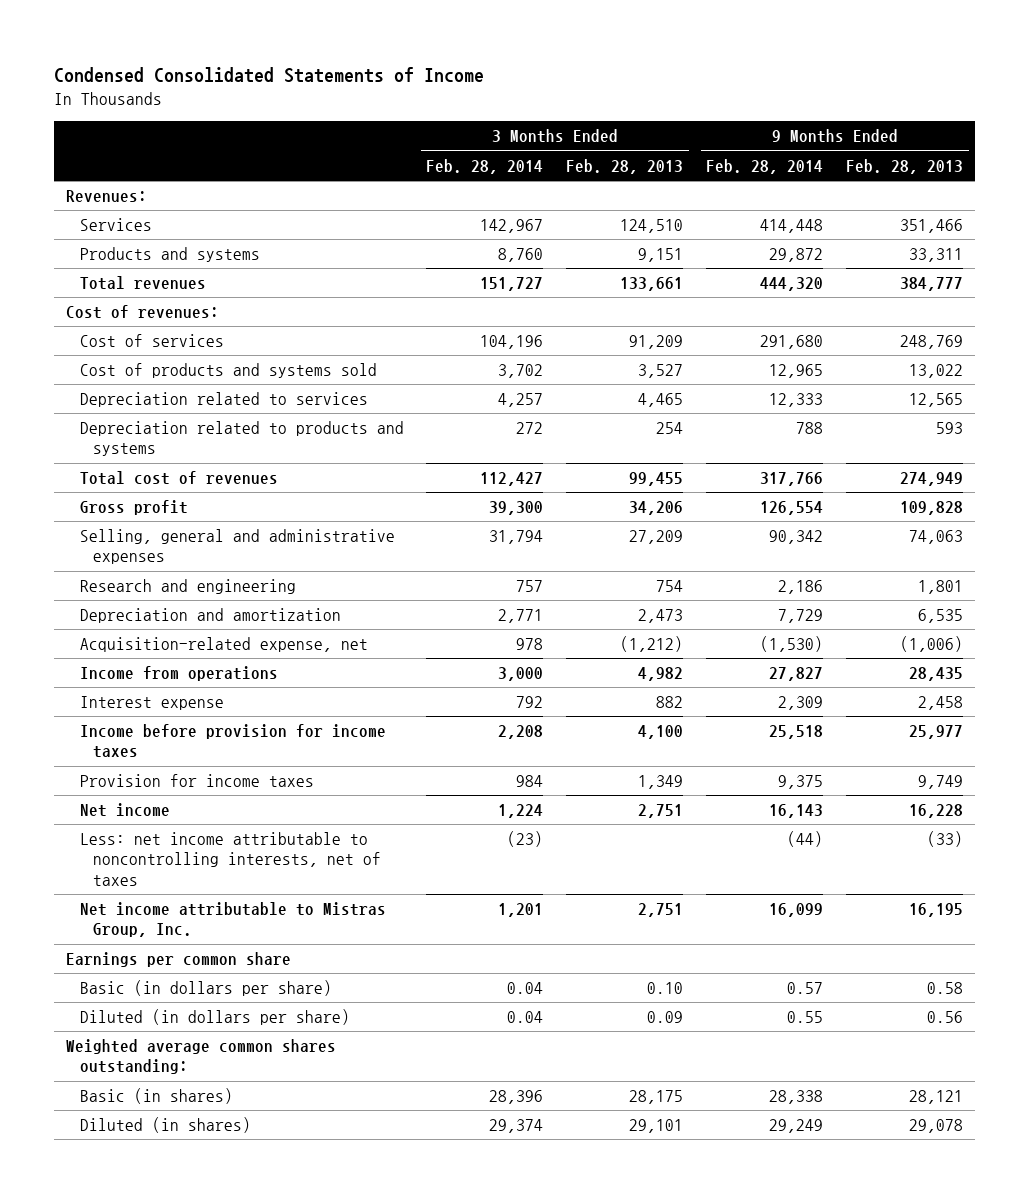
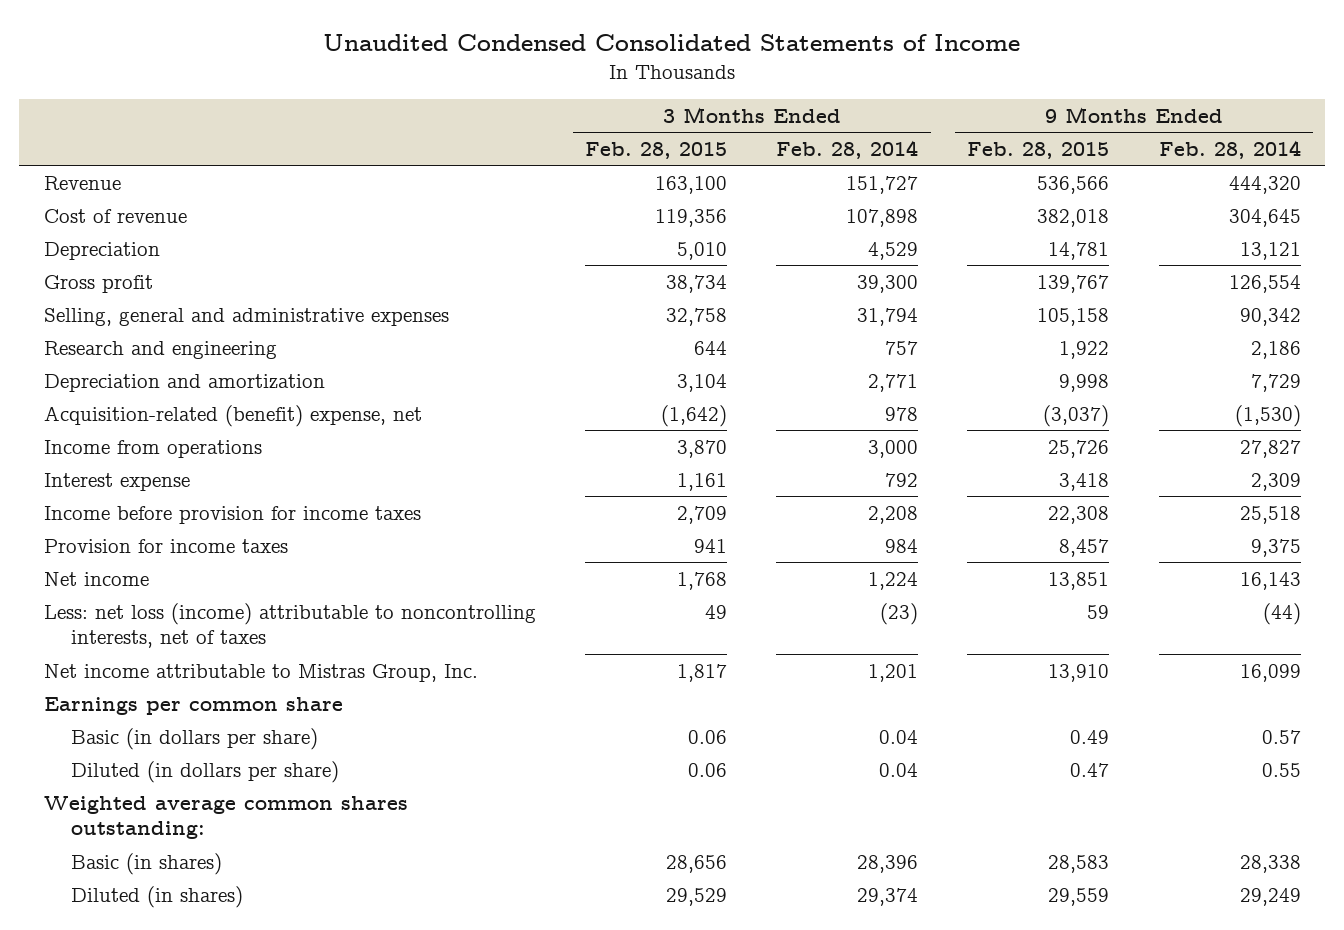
[54,66,485,83] Condensed Consolidated Statements of Income -> [323,33,1021,51] Unaudited Condensed Consolidated Statements of Income
[566,158,684,174] Feb. 28, 2013 -> none
[846,158,964,174] Feb. 28, 2013 -> none
none -> [584,141,727,159] Feb. 28, 2015
none -> [967,141,1110,159] Feb. 28, 2015
[65,190,147,203] Revenues: -> none
[79,218,152,232] Services -> none
[79,247,260,263] Products and systems -> none
[65,305,219,320] Cost of revenues: -> none
[79,334,224,348] Cost of services -> none
[79,363,377,379] Cost of products and systems sold -> none
[79,392,368,408] Depreciation related to services -> none
[79,421,404,457] Depreciation related to products and systems -> none
[79,276,206,291] Total revenues -> [43,175,121,190] Revenue
[79,471,278,486] Total cost of revenues -> [43,208,187,223] Cost of revenue
[480,472,544,487] 112,427 -> [846,208,919,227] 107,898
[760,472,824,487] 317,766 -> [1228,208,1301,227] 304,645
none -> [43,241,160,260] Depreciation
[79,637,368,653] Acquisition-related expense, net -> [43,404,422,427] Acquisition-related (benefit) expense, net
[79,832,382,886] Less: net income attributable to noncontrolling interests, net of taxes -> [43,602,536,649] Less: net loss (income) attributable to noncontrolling interests, net of taxes

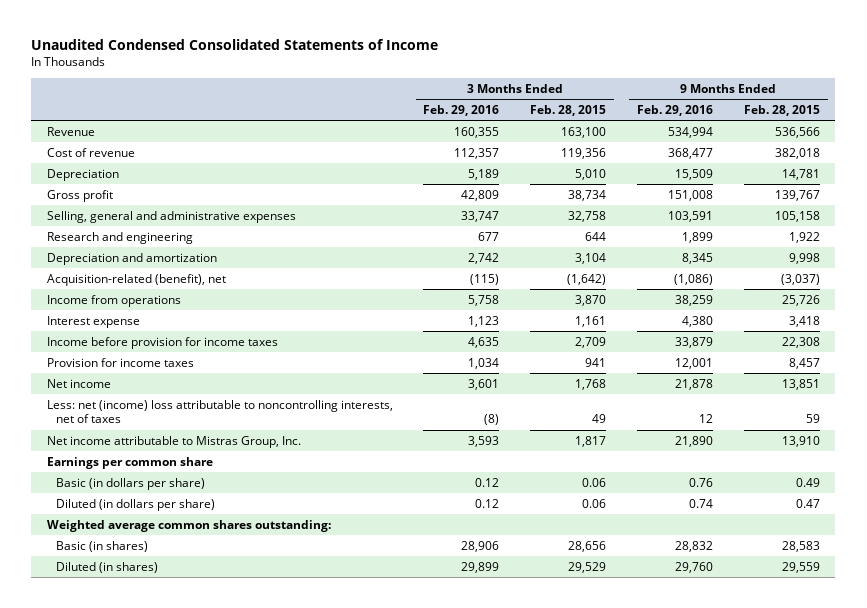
[776,139,919,159] Feb. 28, 2014 -> none
[1158,139,1301,159] Feb. 28, 2014 -> none
none -> [423,104,500,116] Feb. 29, 2016
none -> [637,104,714,116] Feb. 29, 2016
[43,404,422,427] Acquisition-related (benefit) expense, net -> [46,273,226,286] Acquisition-related (benefit), net
[43,602,536,649] Less: net loss (income) attributable to noncontrolling interests, net of taxes -> [46,399,393,424] Less: net (income) loss attributable to noncontrolling interests, net of taxes

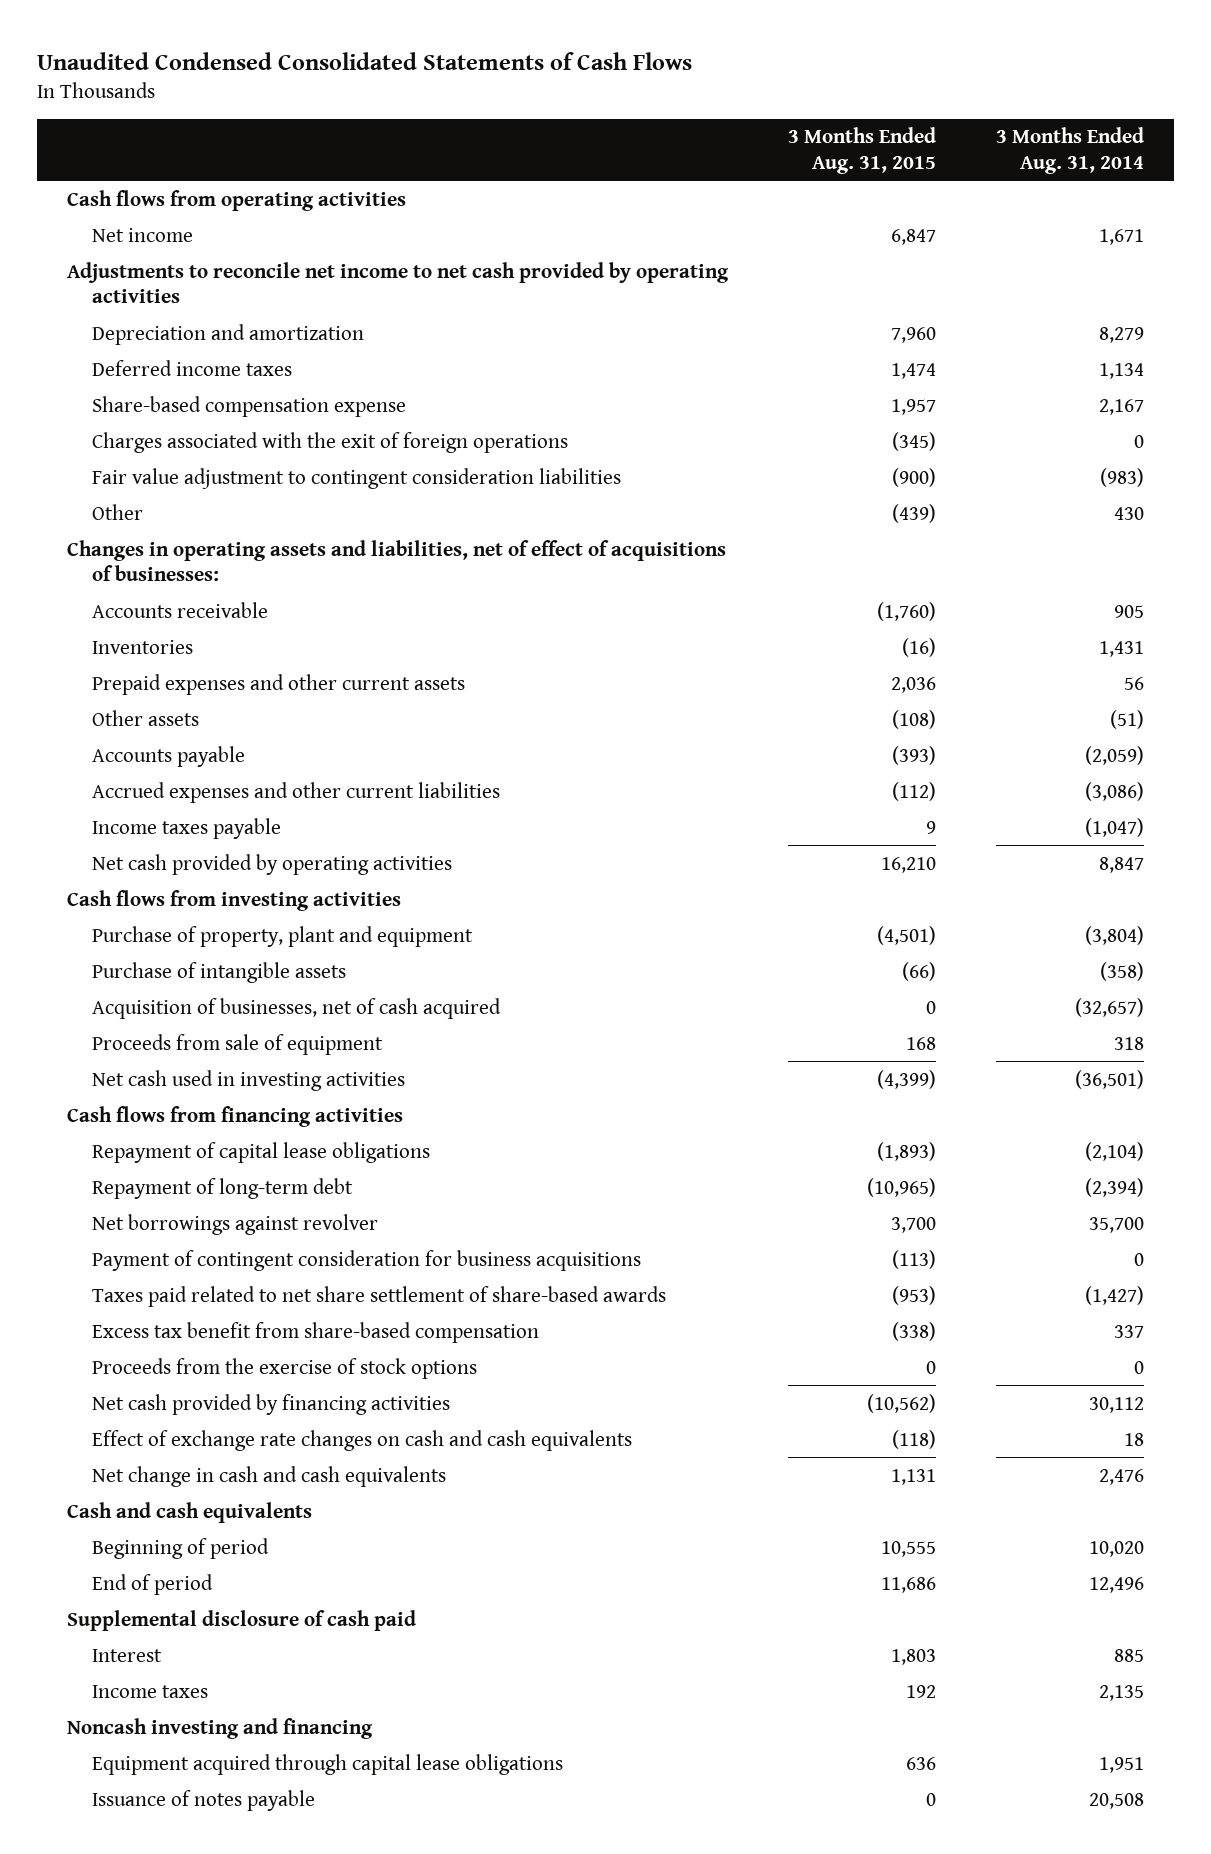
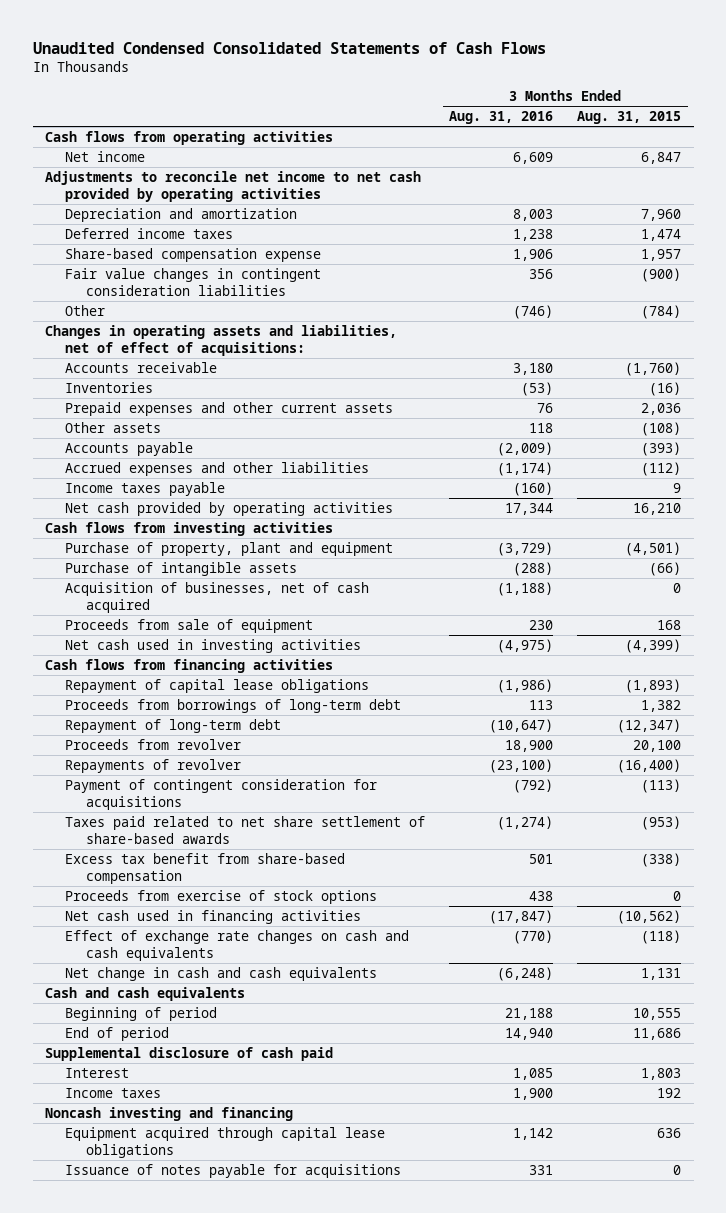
[995,127,1144,174] 3 Months Ended Aug. 31, 2014 -> none
none -> [449,111,554,125] Aug. 31, 2016
[91,431,568,453] Charges associated with the exit of foreign operations -> none
[91,467,621,489] Fair value adjustment to contingent consideration liabilities -> [65,267,322,296] Fair value changes in contingent consideration liabilities
[891,503,936,523] (439) -> [641,304,682,319] (784)
[67,539,727,581] Changes in operating assets and liabilities, net of effect of acquisitions of businesses: -> [44,324,397,356] Changes in operating assets and liabilities, net of effect of acquisitions:
[91,781,500,803] Accrued expenses and other current liabilities -> [65,461,370,476] Accrued expenses and other liabilities
[91,1213,378,1235] Net borrowings against revolver -> none
none -> [65,698,402,713] Proceeds from borrowings of long-term debt
[866,1177,936,1197] (10,965) -> [617,718,682,733] (12,347)
none -> [65,738,242,750] Proceeds from revolver
none -> [65,758,242,773] Repayments of revolver
[91,1249,641,1271] Payment of contingent consideration for business acquisitions -> [65,778,378,810] Payment of contingent consideration for acquisitions
[91,1357,477,1379] Proceeds from the exercise of stock options -> [65,889,378,904] Proceeds from exercise of stock options
[91,1393,450,1415] Net cash provided by financing activities -> [65,909,362,924] Net cash used in financing activities
[91,1789,315,1811] Issuance of notes payable -> [65,1163,402,1178] Issuance of notes payable for acquisitions

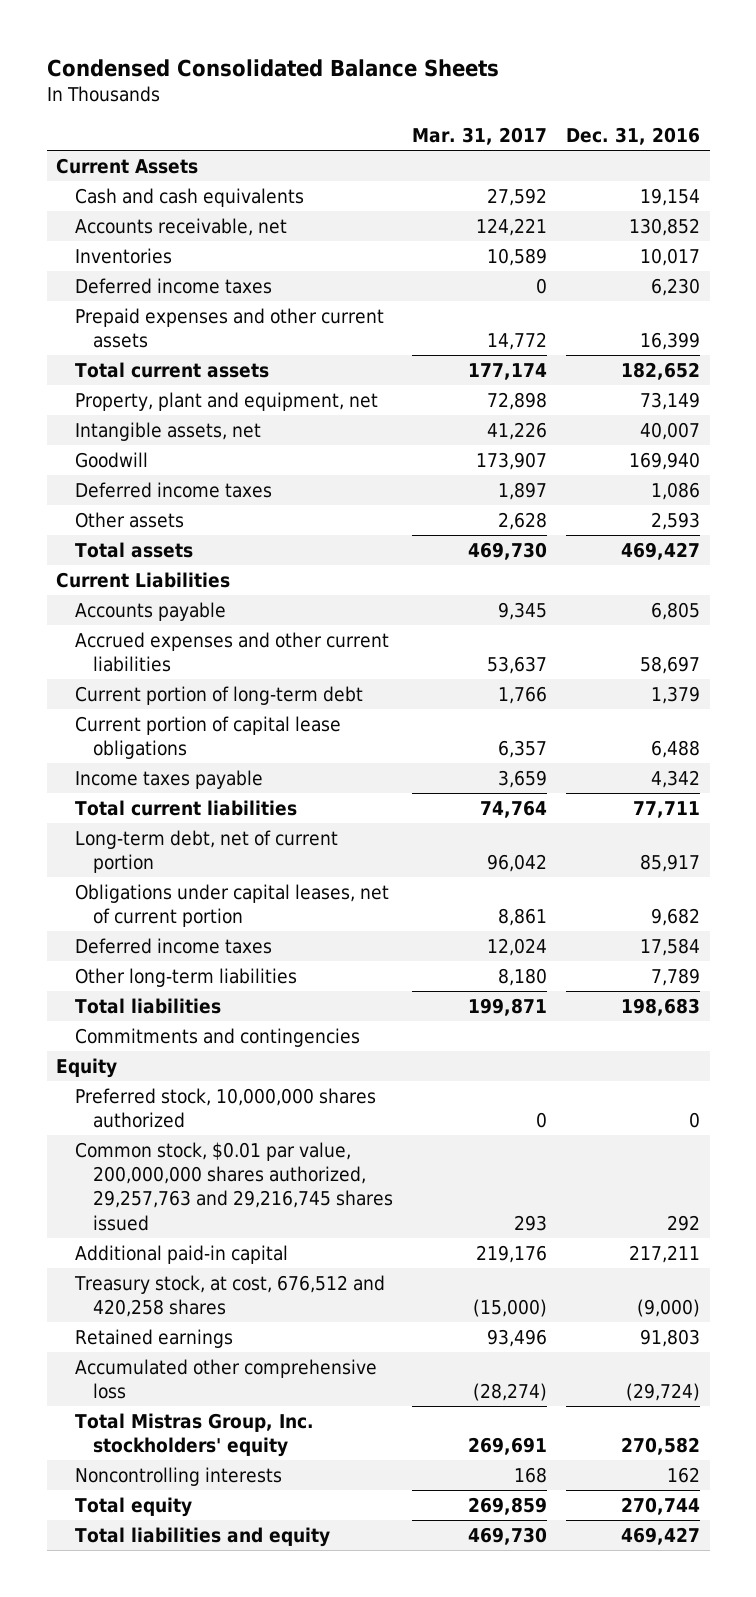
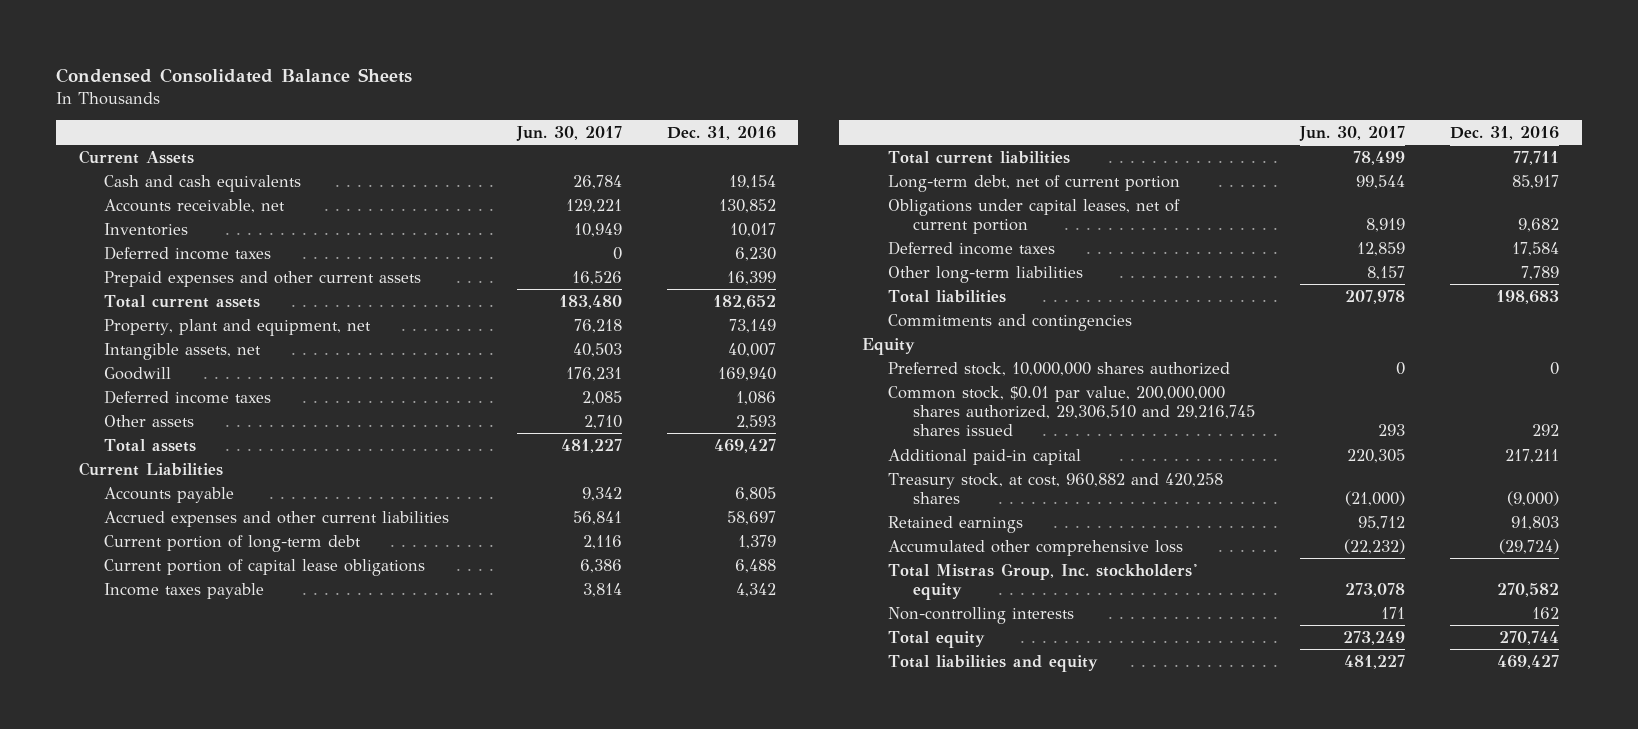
[412,126,548,145] Mar. 31, 2017 -> none
none -> [515,125,622,141] Jun. 30, 2017
[74,1141,393,1231] Common stock, $0.01 par value, 200,000,000 shares authorized, 29,257,763 and 29,216,745 shares issued -> [887,385,1256,437] Common stock, $0.01 par value, 200,000,000 shares authorized, 29,306,510 and 29,216,745 shares issued
[73,1274,385,1318] Treasury stock, at cost, 676,512 and 420,258 shares -> [887,472,1223,504] Treasury stock, at cost, 960,882 and 420,258 shares
[74,1466,282,1486] Noncontrolling interests -> [887,606,1074,624] Non-controlling interests

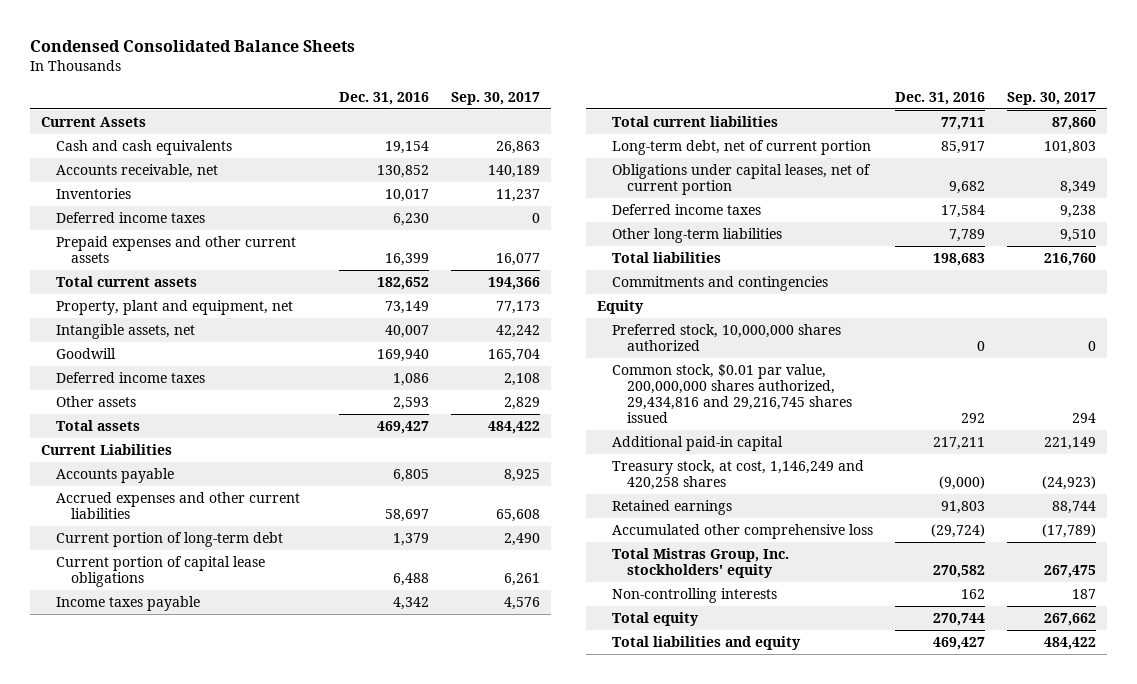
[515,125,622,141] Jun. 30, 2017 -> none
none -> [451,91,541,105] Sep. 30, 2017
[887,385,1256,437] Common stock, $0.01 par value, 200,000,000 shares authorized, 29,306,510 and 29,216,745 shares issued -> [611,363,852,423] Common stock, $0.01 par value, 200,000,000 shares authorized, 29,434,816 and 29,216,745 shares issued
[887,472,1223,504] Treasury stock, at cost, 960,882 and 420,258 shares -> [611,459,864,490] Treasury stock, at cost, 1,146,249 and 420,258 shares

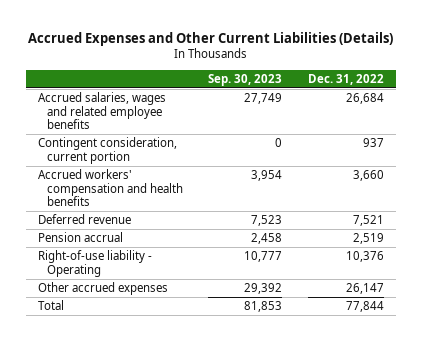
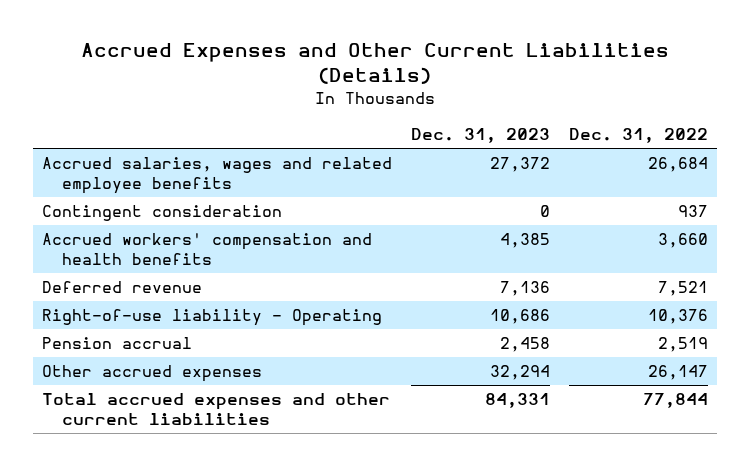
[208,73,283,86] Sep. 30, 2023 -> none
none -> [410,128,550,144] Dec. 31, 2023
[38,137,178,164] Contingent consideration, current portion -> [42,205,283,222] Contingent consideration
[38,232,124,243] Pension accrual -> [42,337,193,350] Pension accrual
[38,300,65,311] Total -> [42,393,391,425] Total accrued expenses and other current liabilities

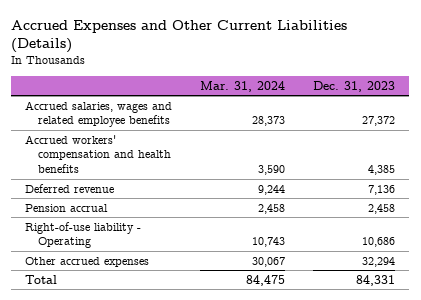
[568,128,708,144] Dec. 31, 2022 -> none
none -> [200,80,286,92] Mar. 31, 2024
[42,205,283,222] Contingent consideration -> none
[42,309,383,327] Right-of-use liability - Operating -> [25,221,142,249] Right-of-use liability - Operating
[42,393,391,425] Total accrued expenses and other current liabilities -> [25,274,58,284] Total

